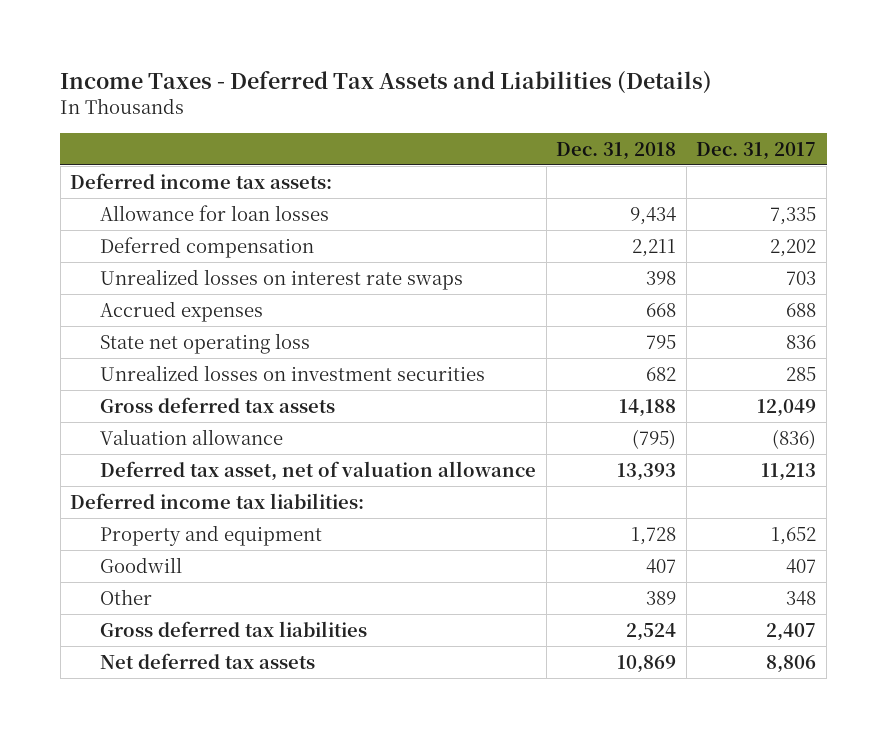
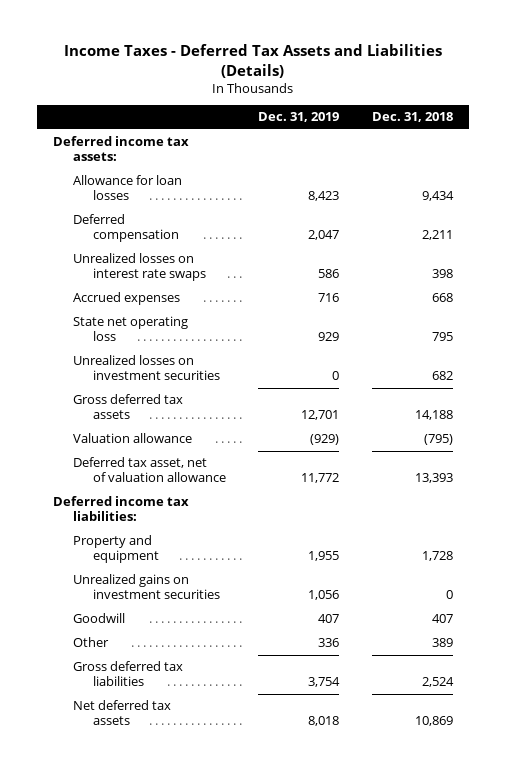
[696,141,817,160] Dec. 31, 2017 -> none
none -> [258,112,340,123] Dec. 31, 2019
none -> [72,574,220,600] Unrealized gains on investment securities

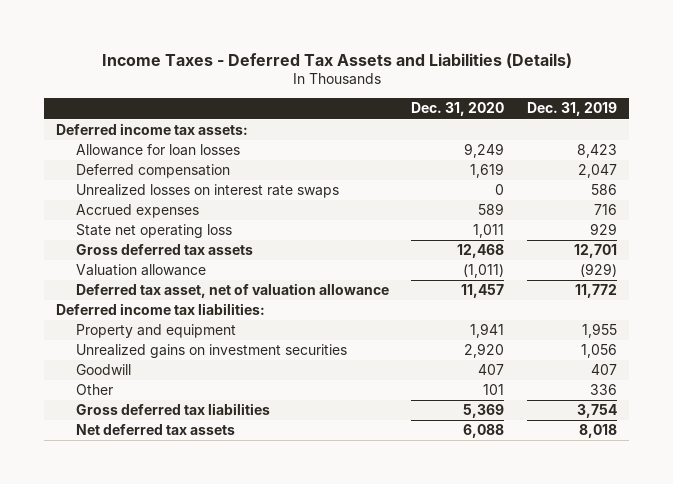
[371,112,453,123] Dec. 31, 2018 -> none
none -> [411,102,505,117] Dec. 31, 2020
[72,355,220,381] Unrealized losses on investment securities -> none

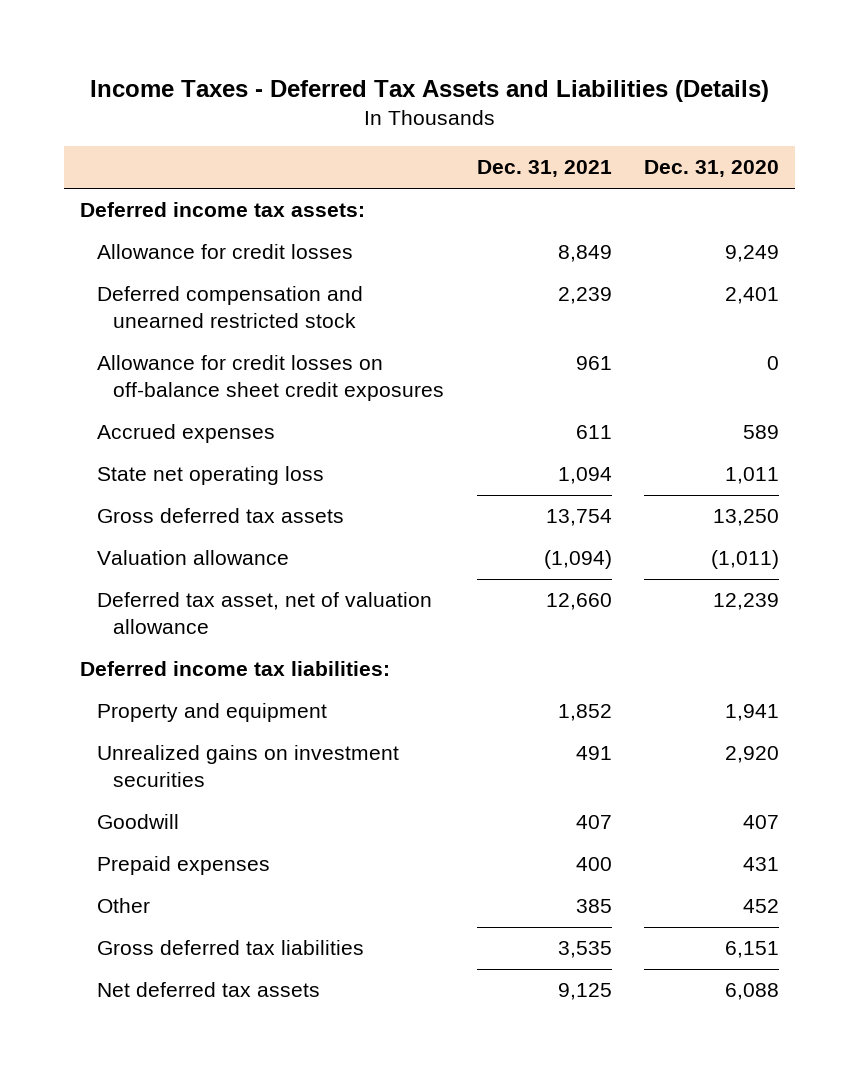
[527,102,618,117] Dec. 31, 2019 -> none
none -> [476,160,612,178] Dec. 31, 2021
[75,144,240,157] Allowance for loan losses -> [96,244,353,260] Allowance for credit losses
[75,164,230,179] Deferred compensation -> [96,286,363,329] Deferred compensation and unearned restricted stock
[470,163,505,179] 1,619 -> [725,287,780,305] 2,401
[75,184,339,199] Unrealized losses on interest rate swaps -> [96,355,445,402] Allowance for credit losses on off-balance sheet credit exposures
[457,244,505,259] 12,468 -> [713,509,780,527] 13,250
[461,284,505,299] 11,457 -> [713,593,780,611] 12,239
none -> [96,856,270,876] Prepaid expenses
[483,384,505,396] 101 -> [743,899,780,914] 452
[463,404,505,419] 5,369 -> [725,941,780,959] 6,151

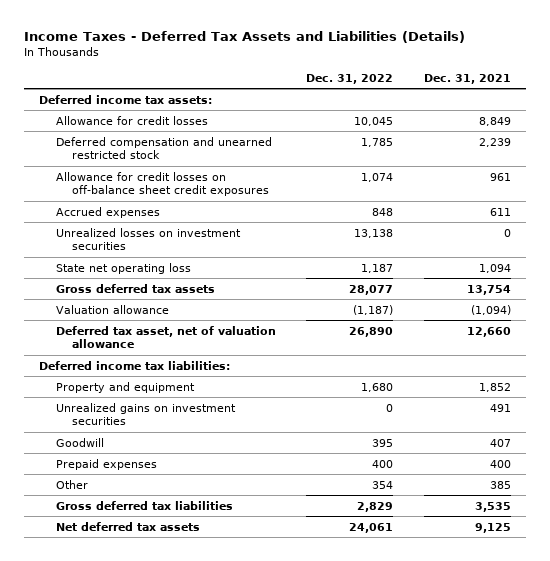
[644,160,780,178] Dec. 31, 2020 -> none
none -> [306,73,394,84] Dec. 31, 2022
none -> [55,227,241,251] Unrealized losses on investment securities

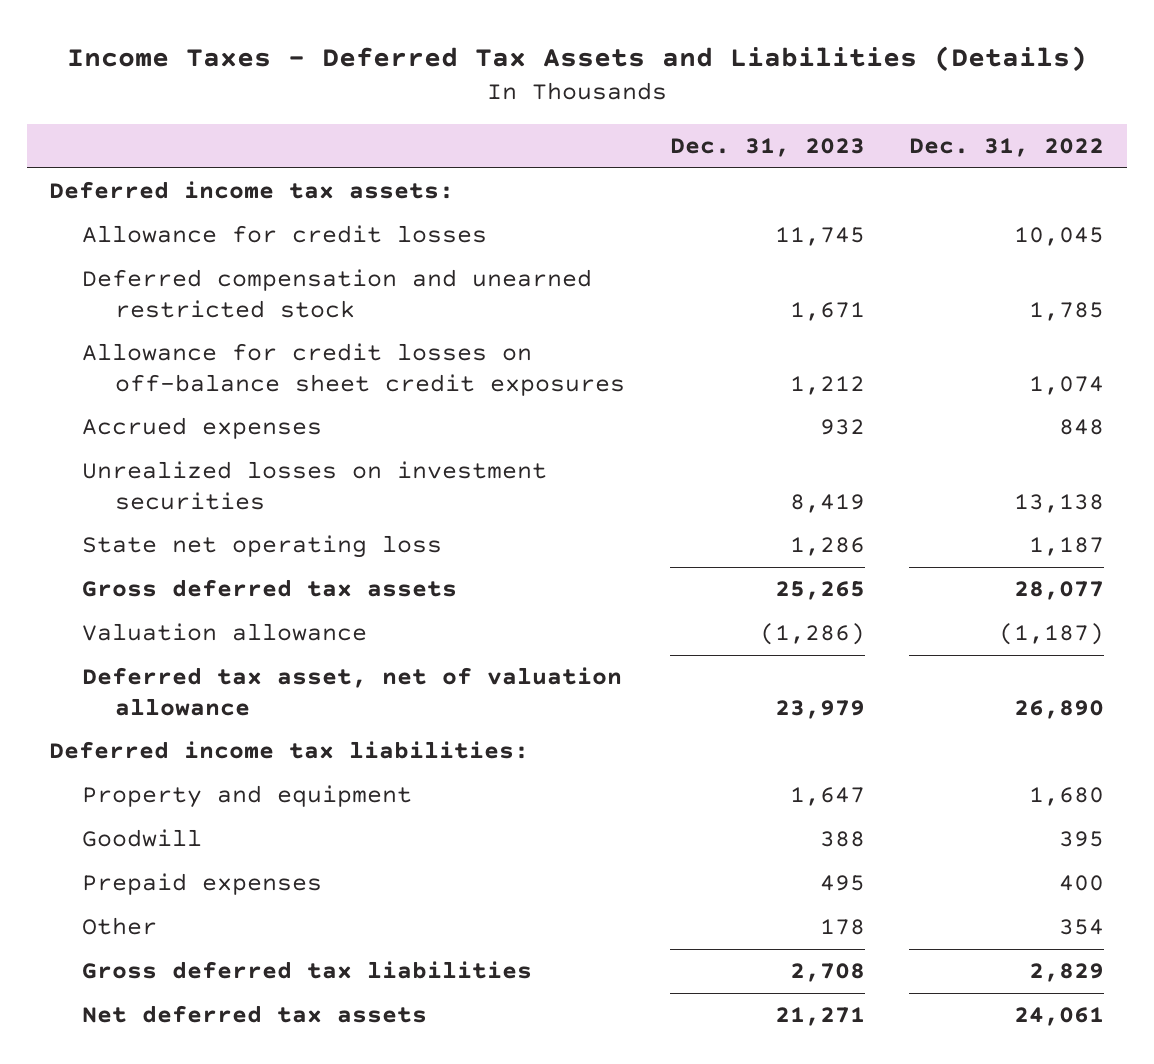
[423,73,511,84] Dec. 31, 2021 -> none
none -> [669,138,865,158] Dec. 31, 2023
[55,402,236,426] Unrealized gains on investment securities -> none

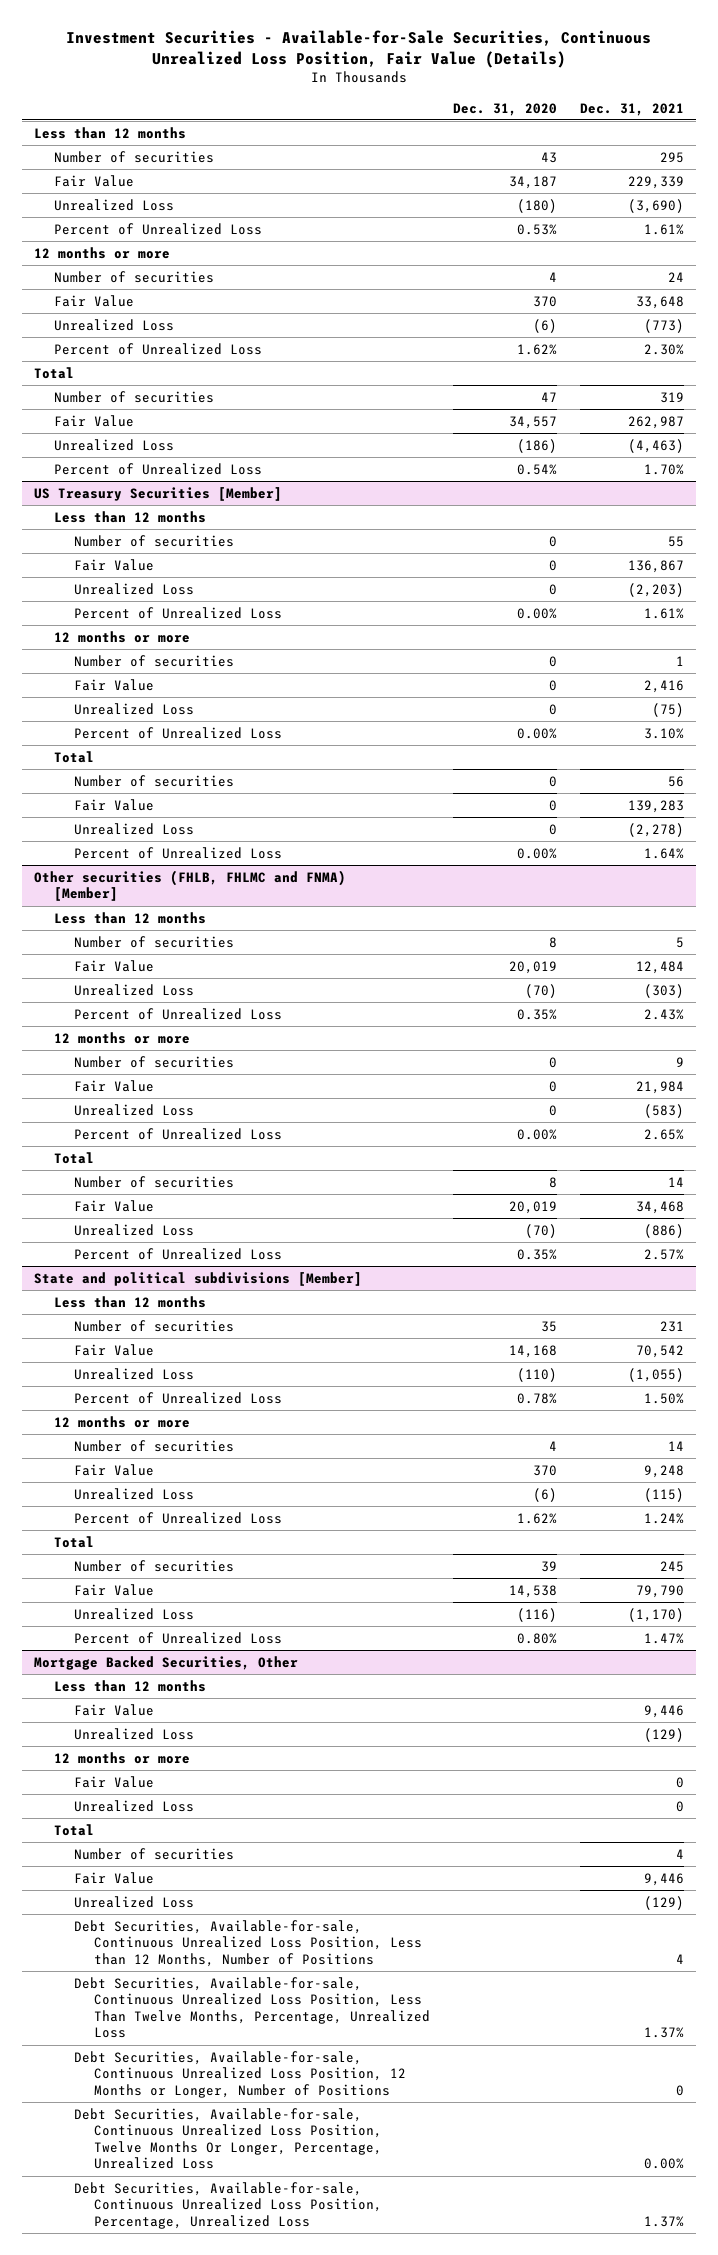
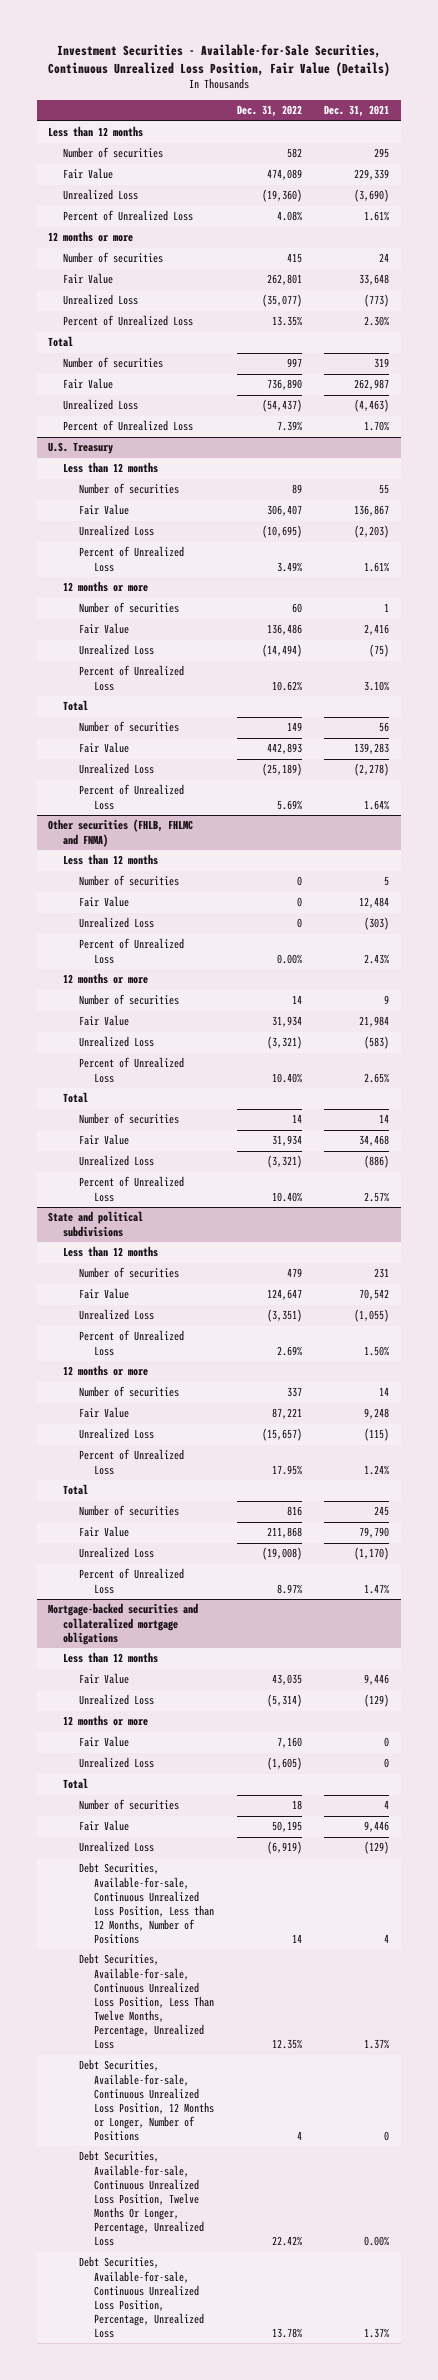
[453,102,558,116] Dec. 31, 2020 -> none
none -> [236,105,302,118] Dec. 31, 2022
[33,486,282,501] US Treasury Securities [Member] -> [48,442,114,455] U.S. Treasury
[33,869,346,902] Other securities (FHLB, FHLMC and FNMA) [Member] -> [48,819,194,847] Other securities (FHLB, FHLMC and FNMA)
[33,1271,362,1286] State and political subdivisions [Member] -> [48,1211,144,1237] State and political subdivisions
[33,1655,298,1670] Mortgage Backed Securities, Other -> [48,1603,199,1645] Mortgage-backed securities and collateralized mortgage obligations

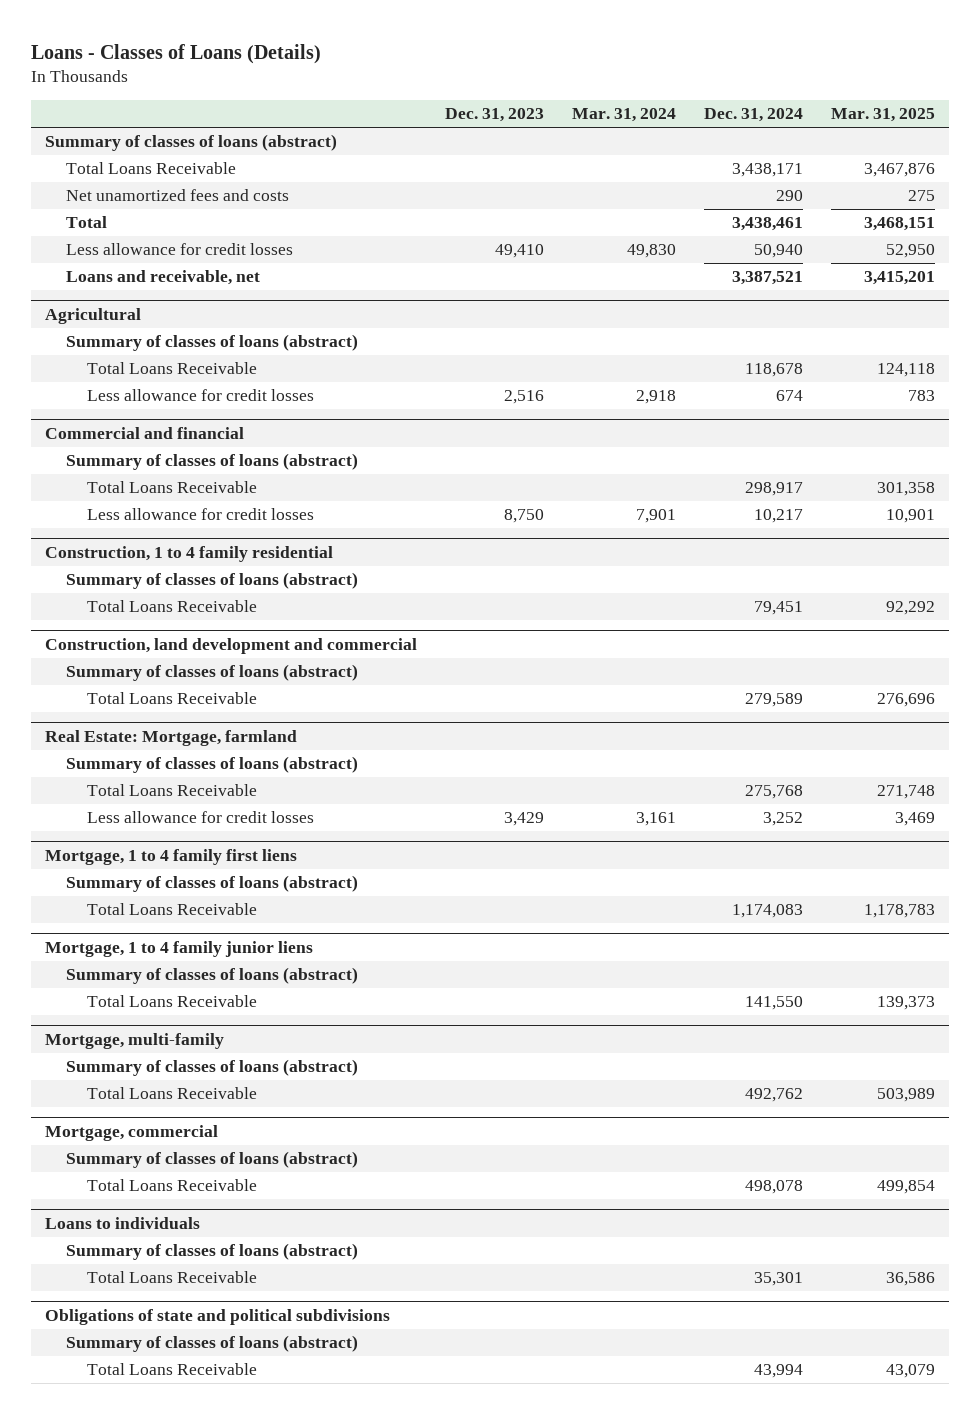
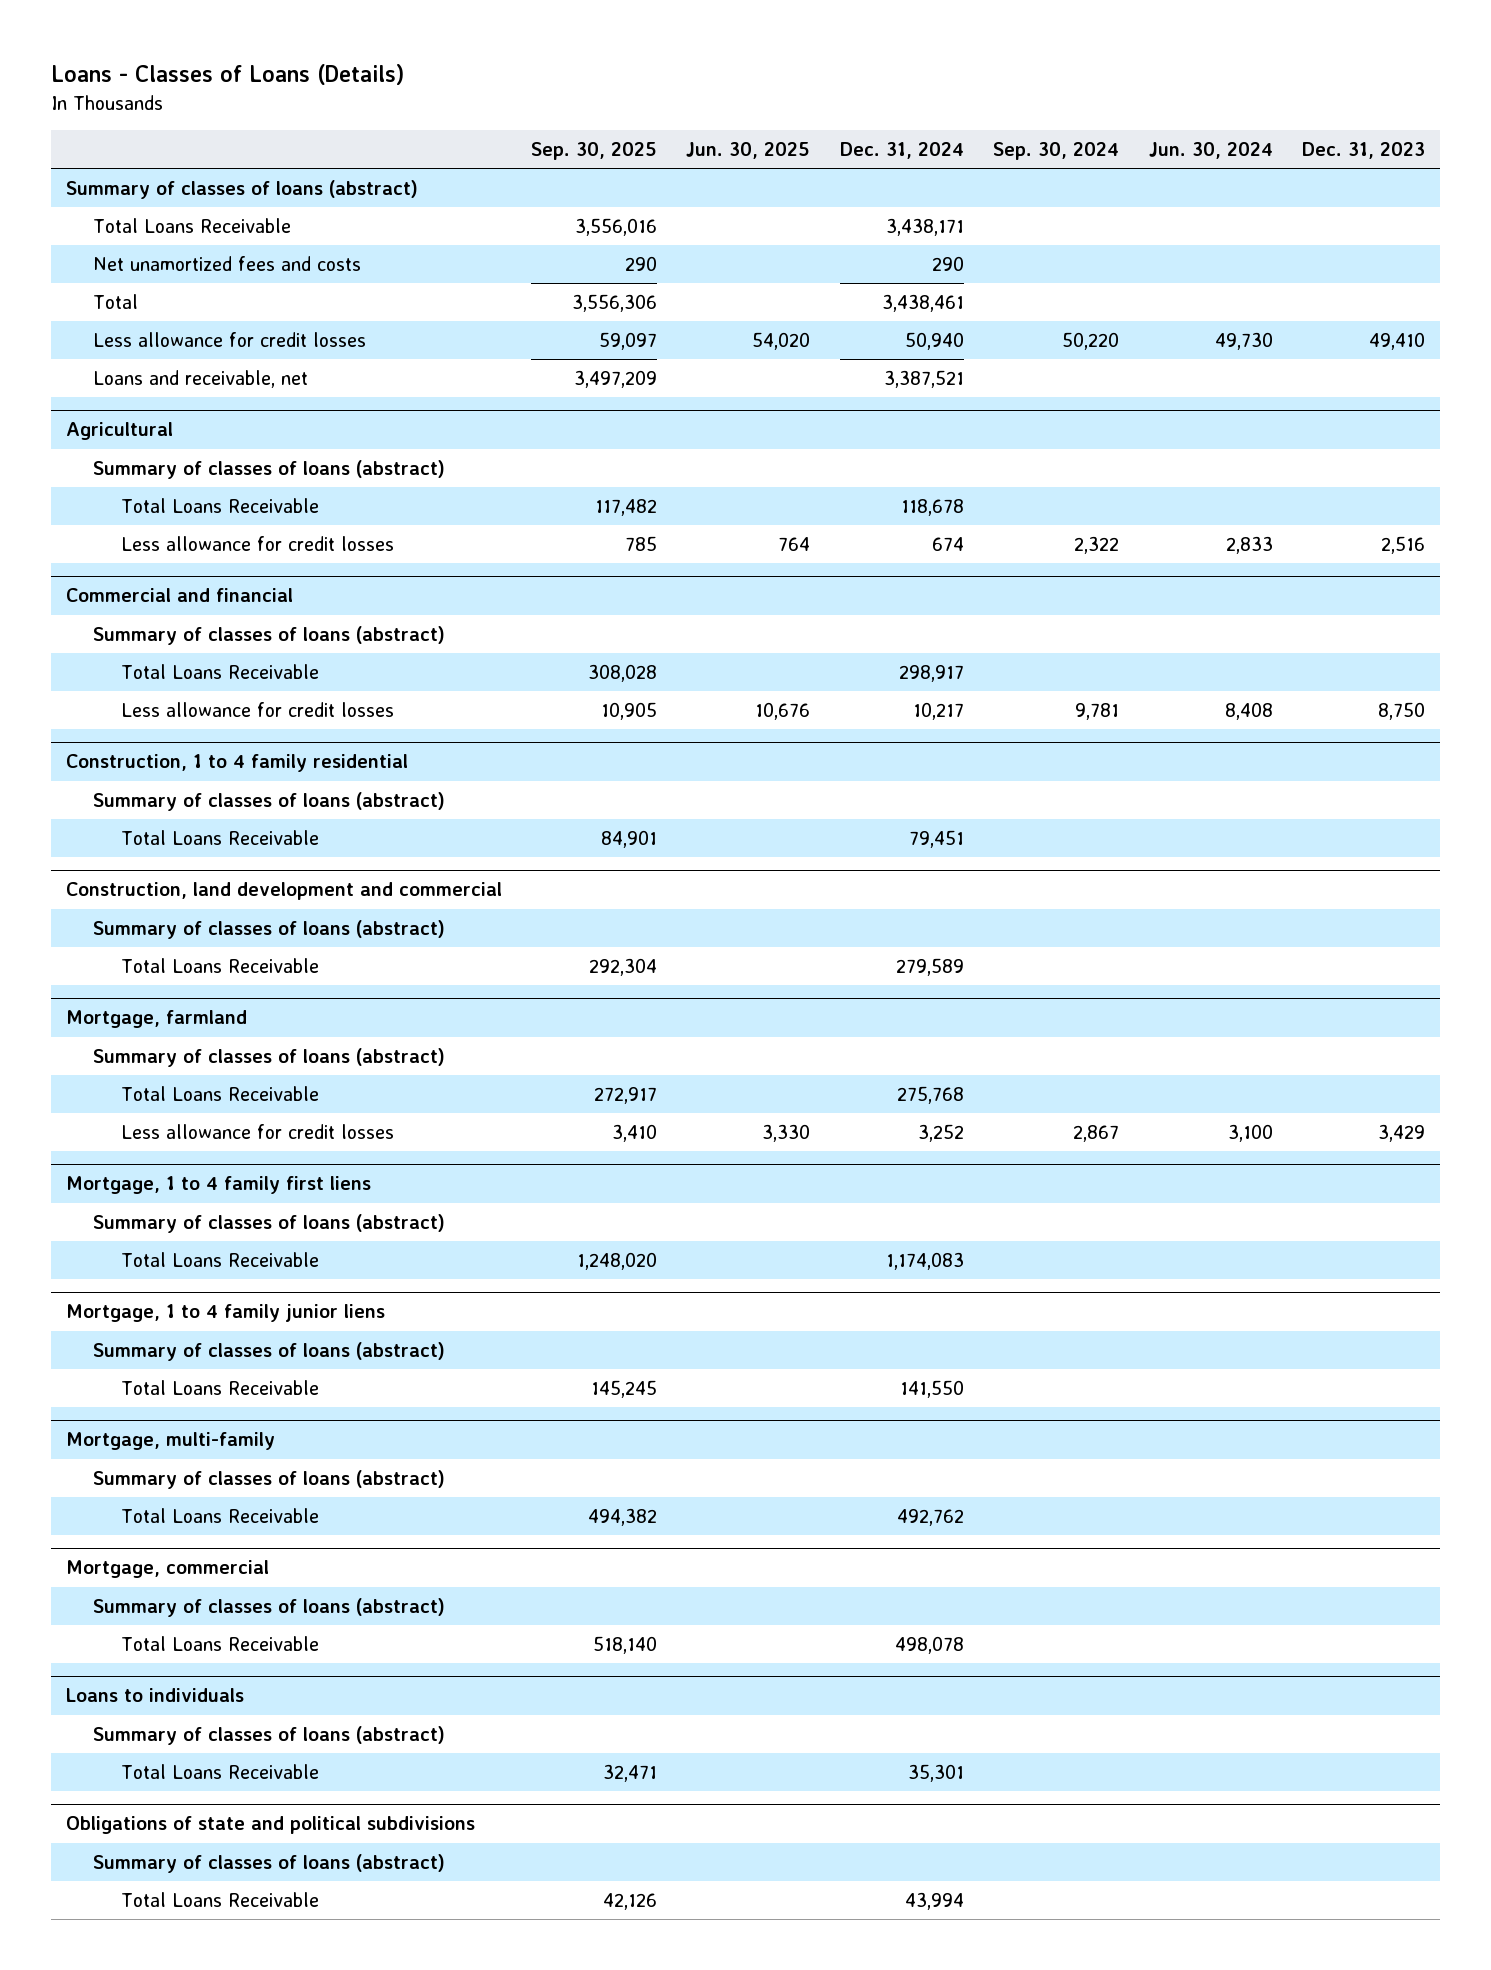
[572,108,677,123] Mar. 31, 2024 -> none
[831,108,936,123] Mar. 31, 2025 -> none
none -> [531,141,658,160] Sep. 30, 2025
none -> [686,141,811,159] Jun. 30, 2025
none -> [993,141,1120,160] Sep. 30, 2024
none -> [1148,141,1273,159] Jun. 30, 2024
[45,729,298,746] Real Estate: Mortgage, farmland -> [65,1010,247,1029] Mortgage, farmland

